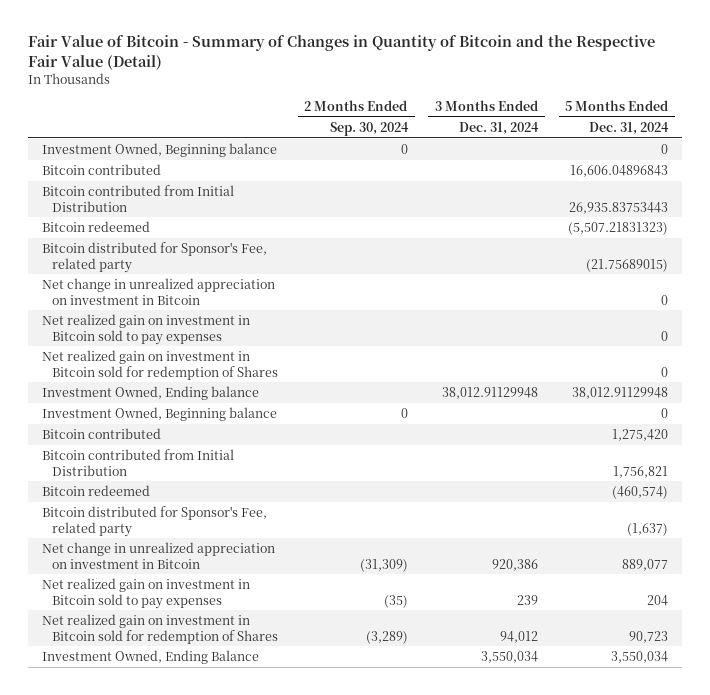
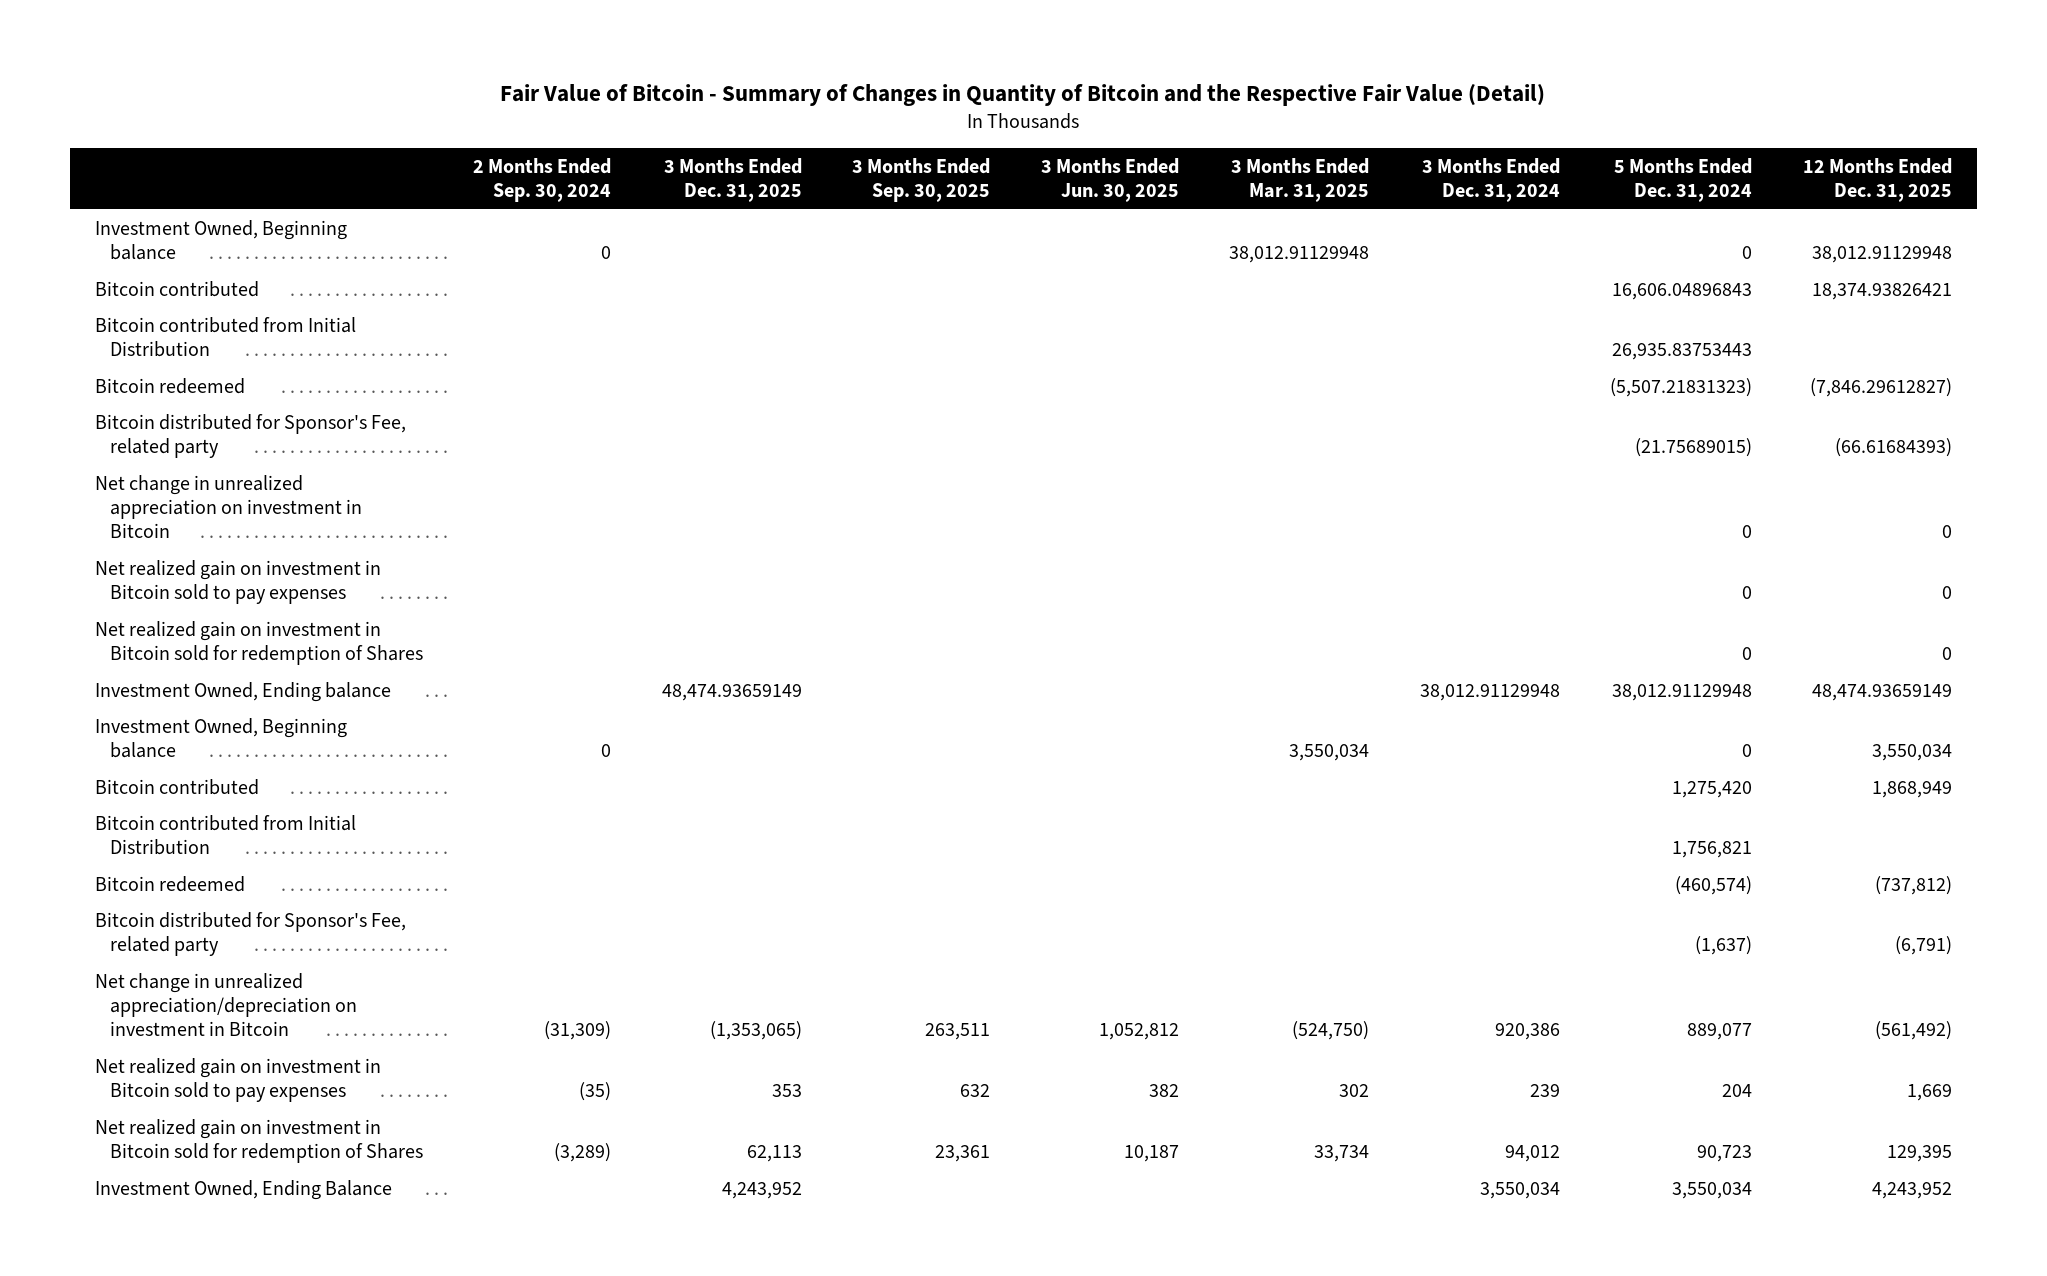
none -> [663,157,802,203] 3 Months Ended Dec. 31, 2025
none -> [852,157,991,203] 3 Months Ended Sep. 30, 2025
none -> [1040,157,1179,203] 3 Months Ended Jun. 30, 2025
none -> [1231,157,1370,203] 3 Months Ended Mar. 31, 2025
none -> [1802,157,1952,203] 12 Months Ended Dec. 31, 2025
[41,541,275,569] Net change in unrealized appreciation on investment in Bitcoin -> [95,972,357,1037] Net change in unrealized appreciation/depreciation on investment in Bitcoin

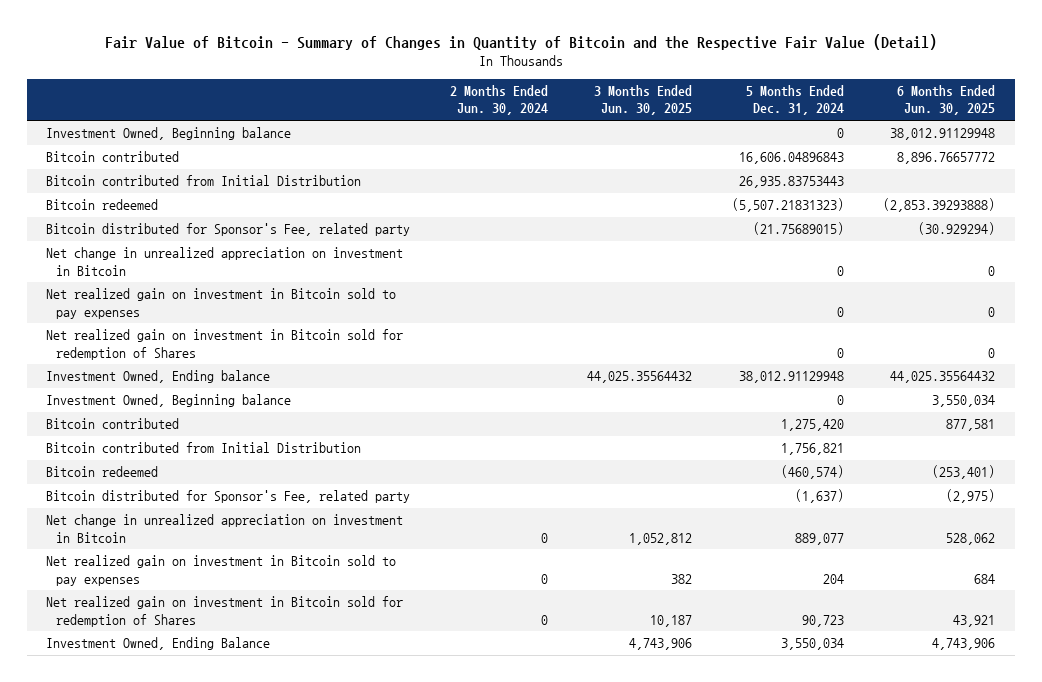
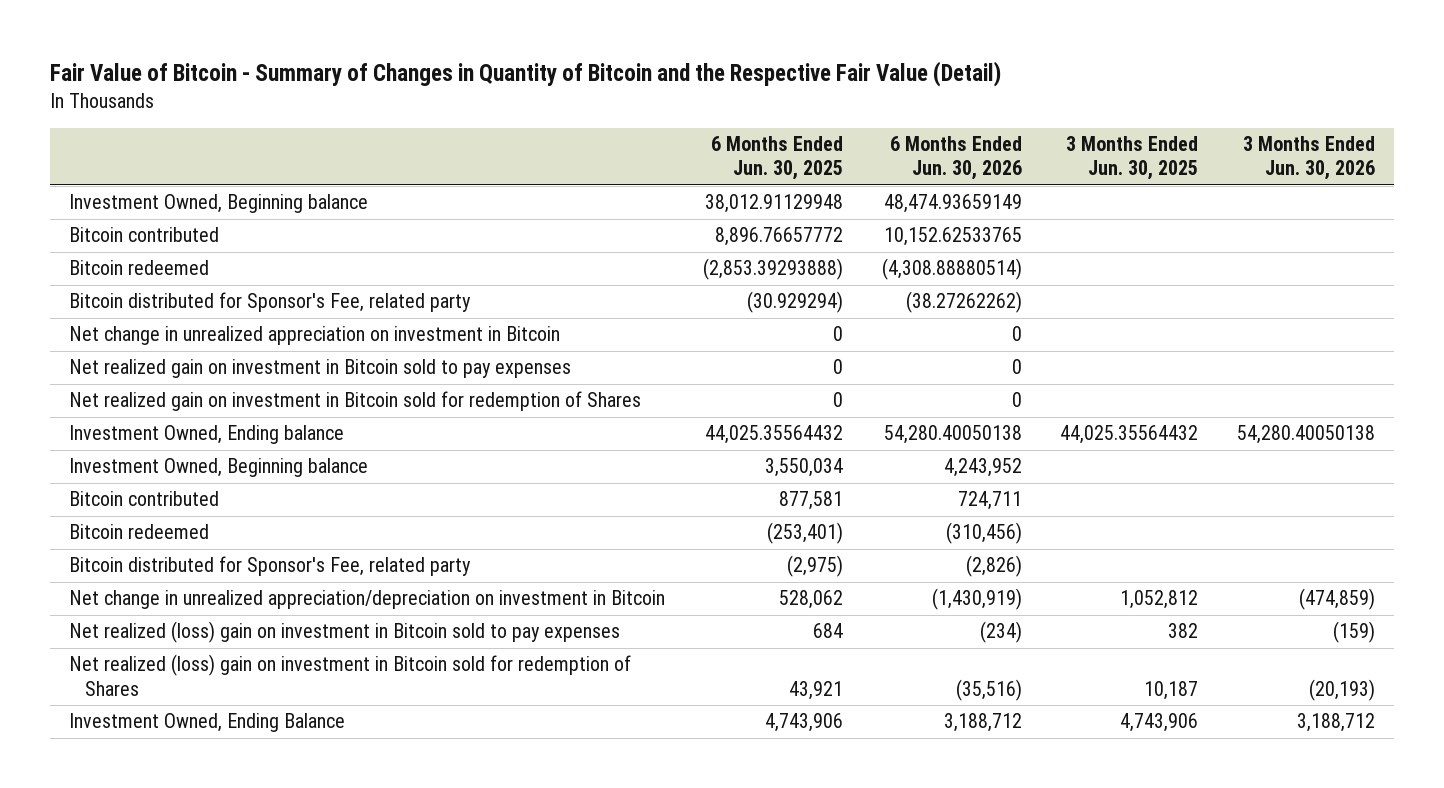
[449,84,548,116] 2 Months Ended Jun. 30, 2024 -> none
[745,84,844,116] 5 Months Ended Dec. 31, 2024 -> none
none -> [889,135,1022,181] 6 Months Ended Jun. 30, 2026
none -> [1242,135,1375,181] 3 Months Ended Jun. 30, 2026
[46,175,362,187] Bitcoin contributed from Initial Distribution -> none
[46,442,362,454] Bitcoin contributed from Initial Distribution -> none
[46,514,404,543] Net change in unrealized appreciation on investment in Bitcoin -> [68,590,665,610] Net change in unrealized appreciation/depreciation on investment in Bitcoin
[46,555,397,586] Net realized gain on investment in Bitcoin sold to pay expenses -> [68,621,620,644] Net realized (loss) gain on investment in Bitcoin sold to pay expenses
[46,596,404,627] Net realized gain on investment in Bitcoin sold for redemption of Shares -> [68,654,631,696] Net realized (loss) gain on investment in Bitcoin sold for redemption of Shares

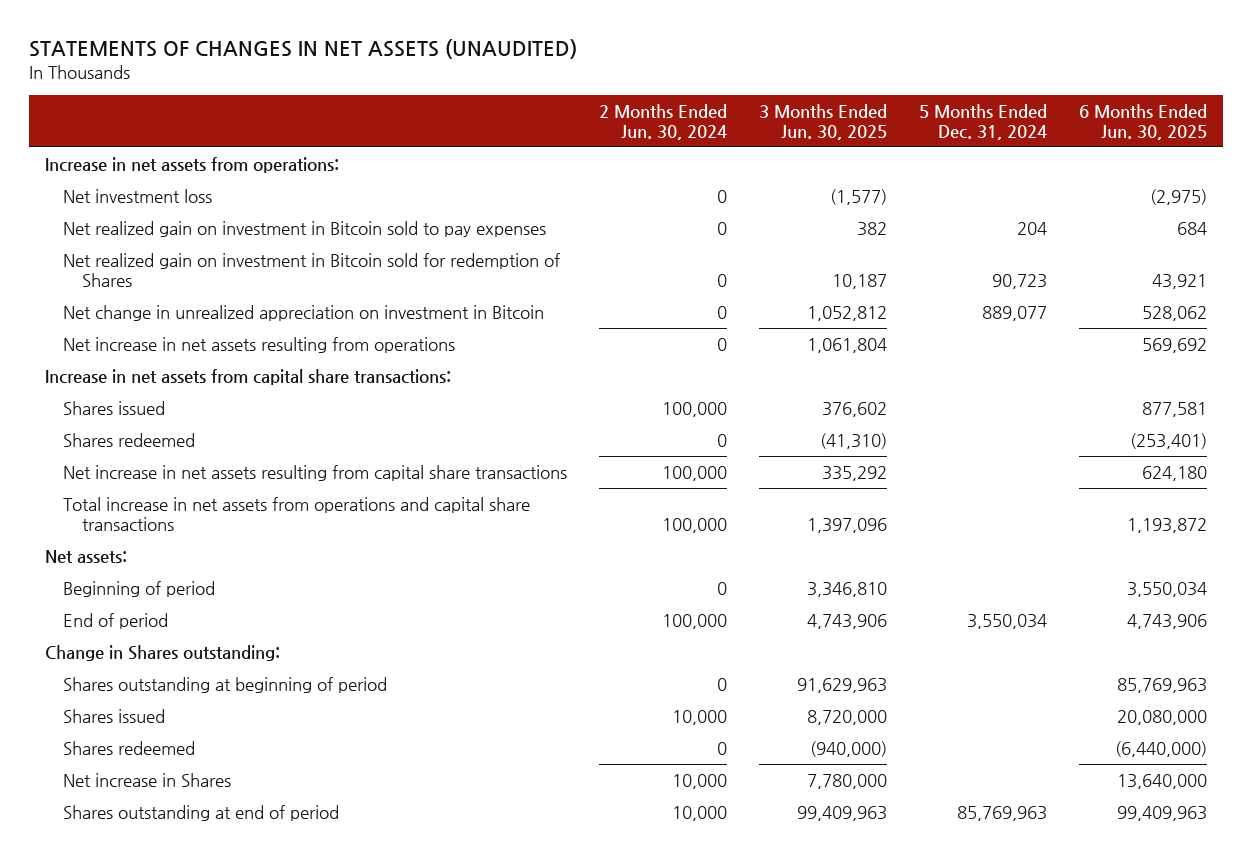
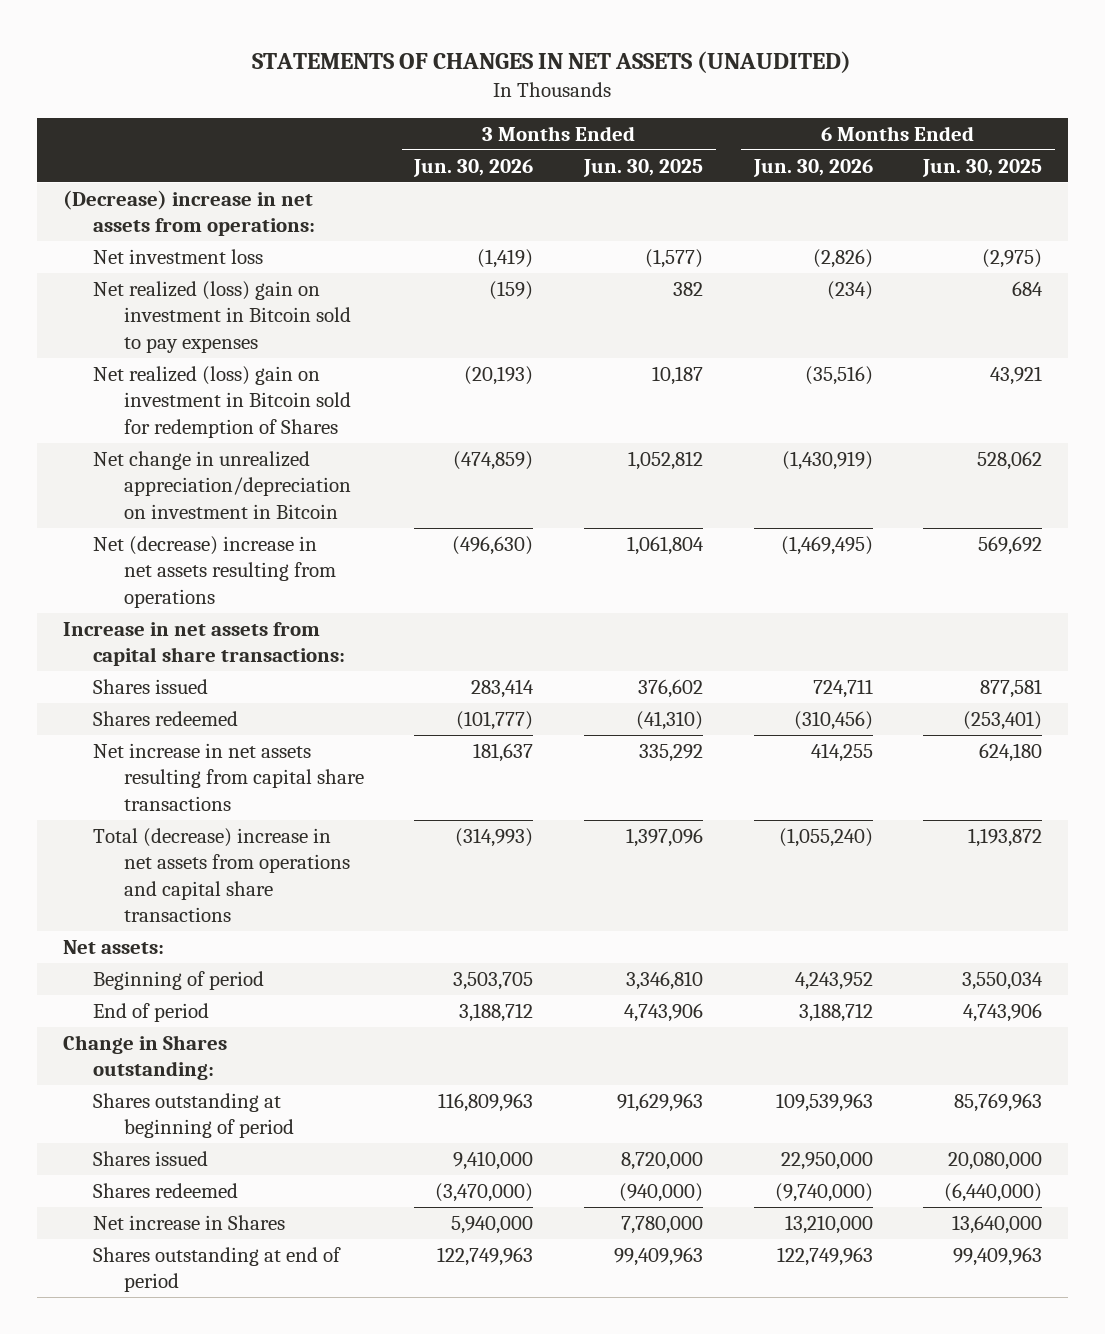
[599,103,728,140] 2 Months Ended Jun. 30, 2024 -> none
[918,103,1047,140] 5 Months Ended Dec. 31, 2024 -> none
none -> [413,158,534,177] Jun. 30, 2026
none -> [752,158,873,177] Jun. 30, 2026
[44,156,339,173] Increase in net assets from operations: -> [62,190,316,237] (Decrease) increase in net assets from operations:
[63,220,547,237] Net realized gain on investment in Bitcoin sold to pay expenses -> [93,281,351,353] Net realized (loss) gain on investment in Bitcoin sold to pay expenses
[63,252,561,287] Net realized gain on investment in Bitcoin sold for redemption of Shares -> [93,366,351,438] Net realized (loss) gain on investment in Bitcoin sold for redemption of Shares
[63,304,545,321] Net change in unrealized appreciation on investment in Bitcoin -> [93,451,351,519] Net change in unrealized appreciation/depreciation on investment in Bitcoin
[63,336,456,353] Net increase in net assets resulting from operations -> [93,536,336,608] Net (decrease) increase in net assets resulting from operations
[63,496,531,531] Total increase in net assets from operations and capital share transactions -> [93,828,350,923] Total (decrease) increase in net assets from operations and capital share transactions

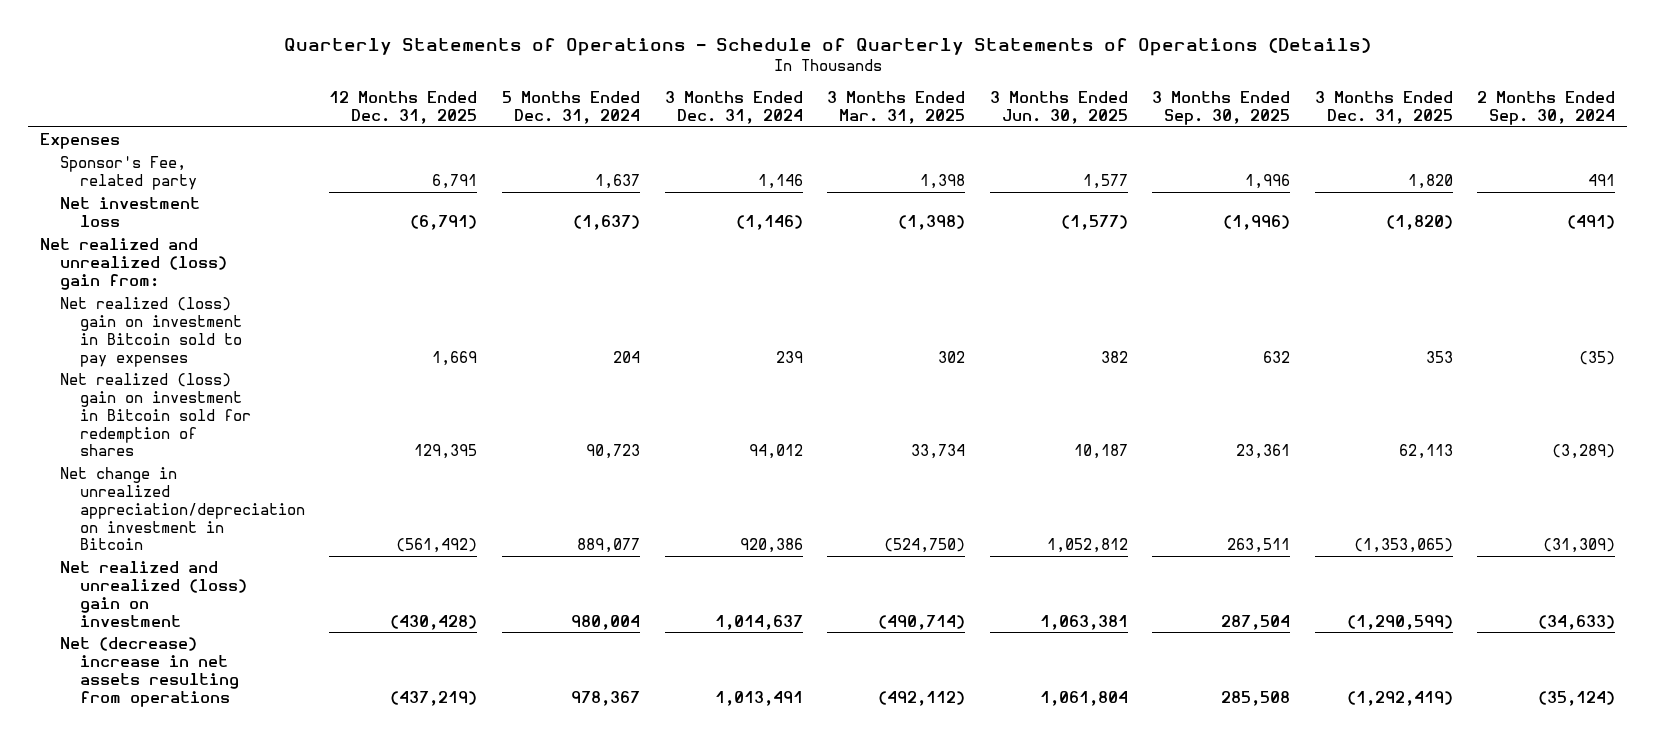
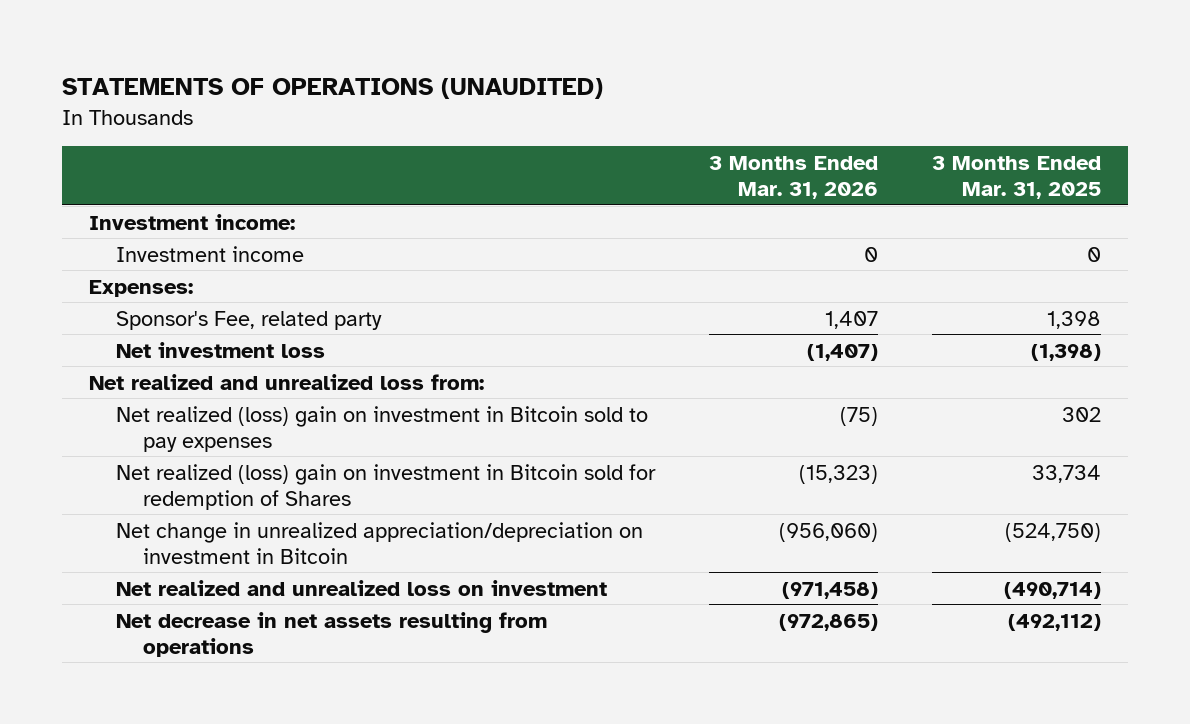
[283,37,1371,56] Quarterly Statements of Operations - Schedule of Quarterly Statements of Operations (Details) -> [61,78,603,100] STATEMENTS OF OPERATIONS (UNAUDITED)
[329,91,478,124] 12 Months Ended Dec. 31, 2025 -> none
[501,91,640,124] 5 Months Ended Dec. 31, 2024 -> none
[664,91,803,124] 3 Months Ended Dec. 31, 2024 -> none
[989,91,1128,124] 3 Months Ended Jun. 30, 2025 -> none
[1152,91,1291,125] 3 Months Ended Sep. 30, 2025 -> none
[1314,91,1453,124] 3 Months Ended Dec. 31, 2025 -> none
[1477,91,1616,125] 2 Months Ended Sep. 30, 2024 -> none
none -> [708,155,878,199] 3 Months Ended Mar. 31, 2026
none -> [88,213,295,230] Investment income:
none -> [115,245,304,262] Investment income
[40,133,121,150] Expenses -> [88,279,193,297] Expenses:
[40,238,228,290] Net realized and unrealized (loss) gain from: -> [88,373,484,390] Net realized and unrealized loss from:
[60,373,251,457] Net realized (loss) gain on investment in Bitcoin sold for redemption of shares -> [115,463,656,510] Net realized (loss) gain on investment in Bitcoin sold for redemption of Shares
[60,561,247,627] Net realized and unrealized (loss) gain on investment -> [115,579,607,596] Net realized and unrealized loss on investment
[60,637,239,707] Net (decrease) increase in net assets resulting from operations -> [115,611,547,657] Net decrease in net assets resulting from operations

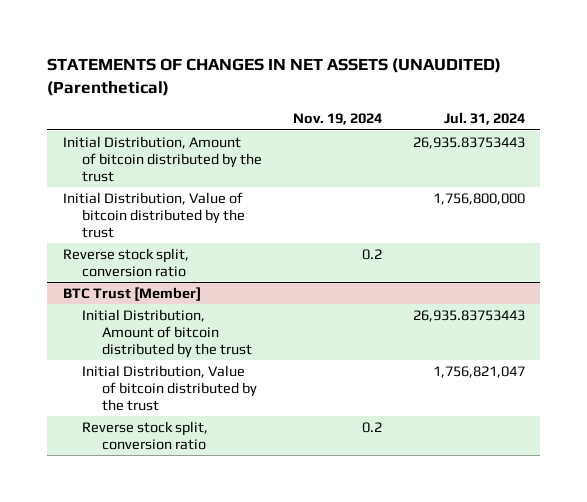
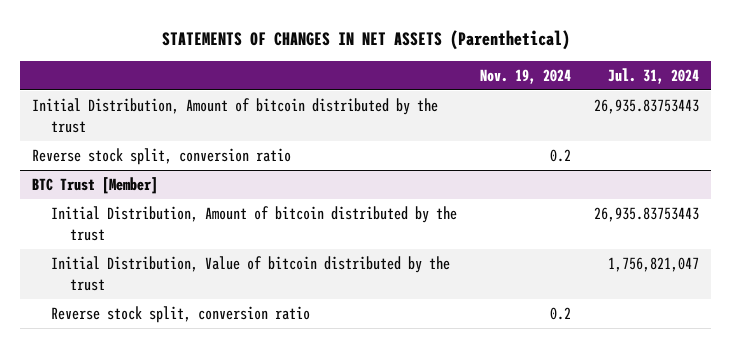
[47,57,502,96] STATEMENTS OF CHANGES IN NET ASSETS (UNAUDITED) (Parenthetical) -> [161,29,570,50] STATEMENTS OF CHANGES IN NET ASSETS (Parenthetical)
[62,191,246,238] Initial Distribution, Value of bitcoin distributed by the trust -> none

